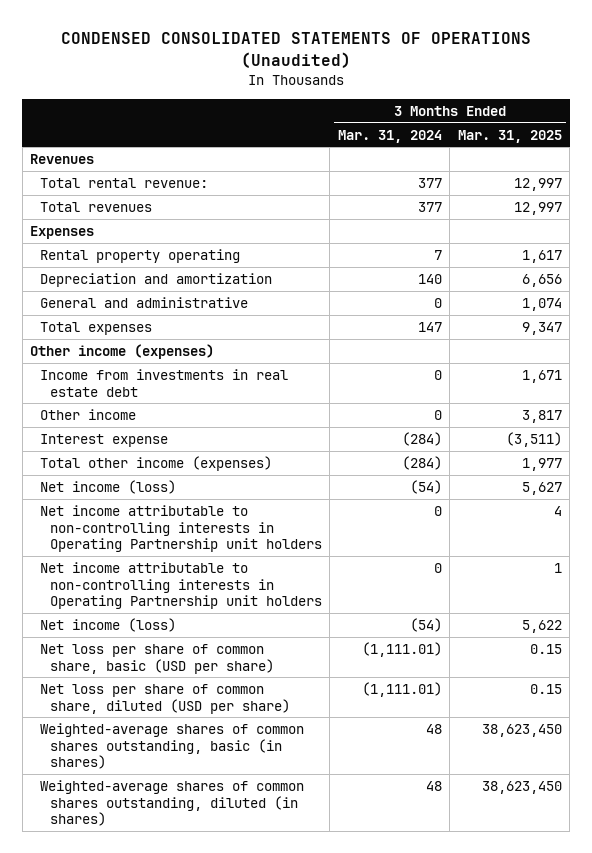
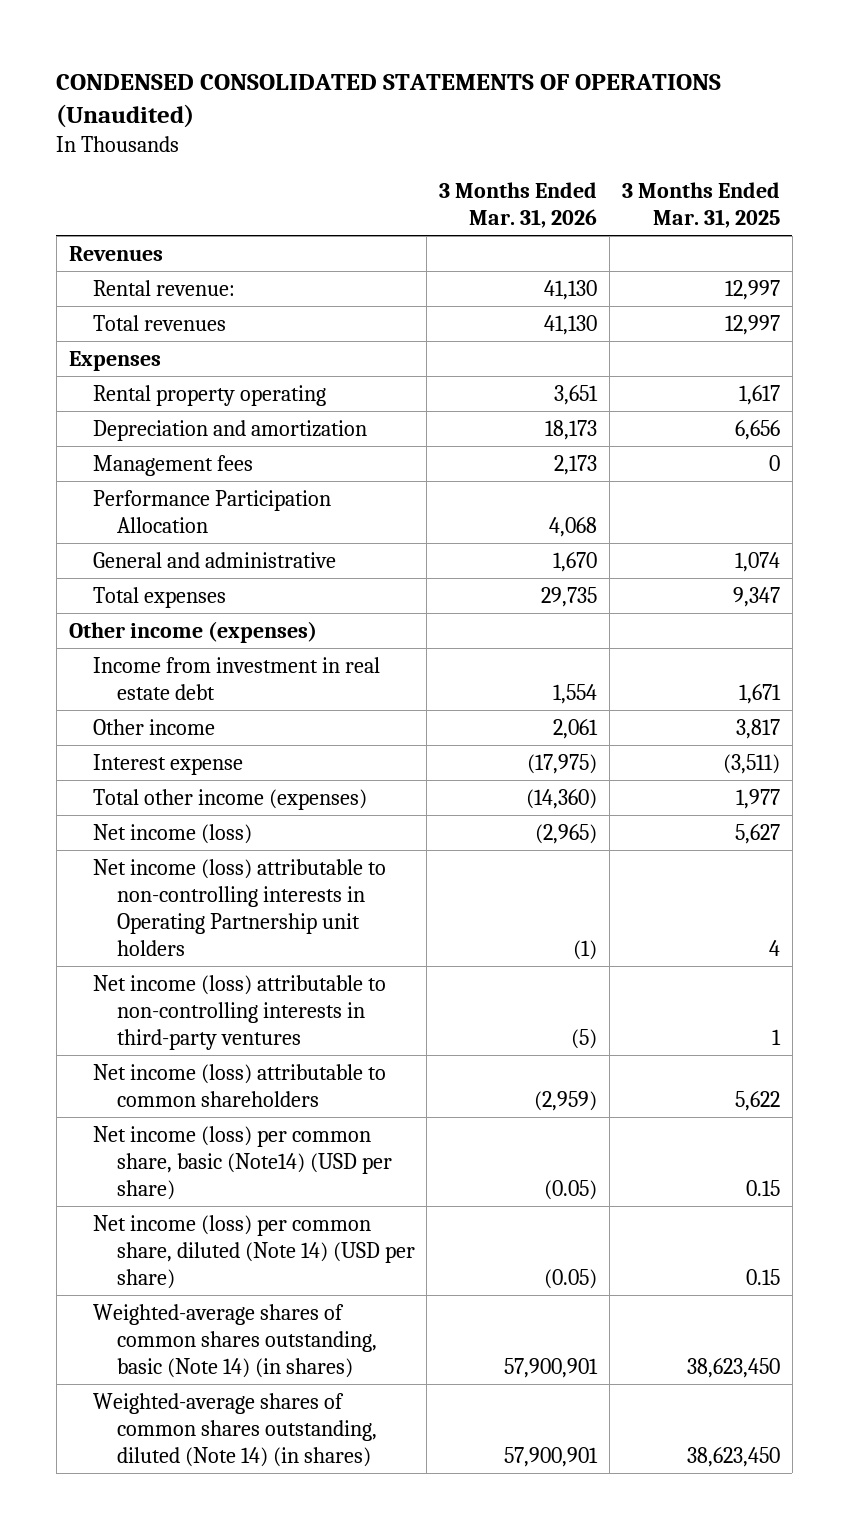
[337,129,442,143] Mar. 31, 2024 -> none
none -> [439,182,598,229] 3 Months Ended Mar. 31, 2026
[40,178,209,189] Total rental revenue: -> [92,279,235,296] Rental revenue:
none -> [92,454,253,476] Management fees
none -> [92,489,331,533] Performance Participation Allocation
[40,369,289,397] Income from investments in real estate debt -> [92,656,380,700] Income from investment in real estate debt
[40,505,322,553] Net income attributable to non-controlling interests in Operating Partnership unit holders -> [92,858,386,956] Net income (loss) attributable to non-controlling interests in Operating Partnership unit holders
[40,562,322,610] Net income attributable to non-controlling interests in Operating Partnership unit holders -> [92,974,386,1050] Net income (loss) attributable to non-controlling interests in third-party ventures
[40,618,177,633] Net income (loss) -> [92,1063,386,1107] Net income (loss) attributable to common shareholders
[40,644,274,674] Net loss per share of common share, basic (USD per share) -> [92,1125,392,1200] Net income (loss) per common share, basic (Note14) (USD per share)
[40,684,290,714] Net loss per share of common share, diluted (USD per share) -> [92,1214,415,1289] Net income (loss) per common share, diluted (Note 14) (USD per share)
[40,723,305,770] Weighted-average shares of common shares outstanding, basic (in shares) -> [92,1303,377,1378] Weighted-average shares of common shares outstanding, basic (Note 14) (in shares)
[40,780,305,827] Weighted-average shares of common shares outstanding, diluted (in shares) -> [92,1392,377,1467] Weighted-average shares of common shares outstanding, diluted (Note 14) (in shares)

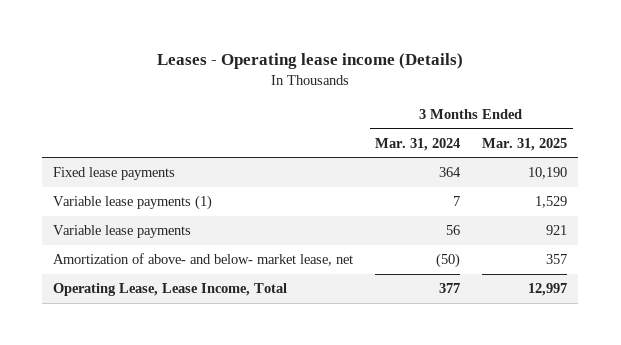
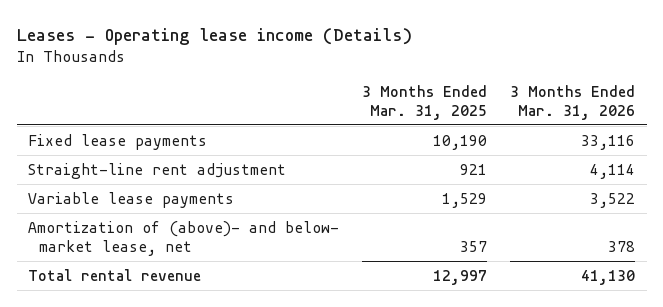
[375,137,461,151] Mar. 31, 2024 -> none
none -> [510,84,636,120] 3 Months Ended Mar. 31, 2026
[53,195,213,211] Variable lease payments (1) -> none
none -> [28,162,287,179] Straight-line rent adjustment
[546,225,568,236] 921 -> [442,192,488,208] 1,529
[53,253,354,267] Amortization of above- and below- market lease, net -> [28,220,340,256] Amortization of (above)- and below- market lease, net
[53,283,288,297] Operating Lease, Lease Income, Total -> [28,268,202,281] Total rental revenue

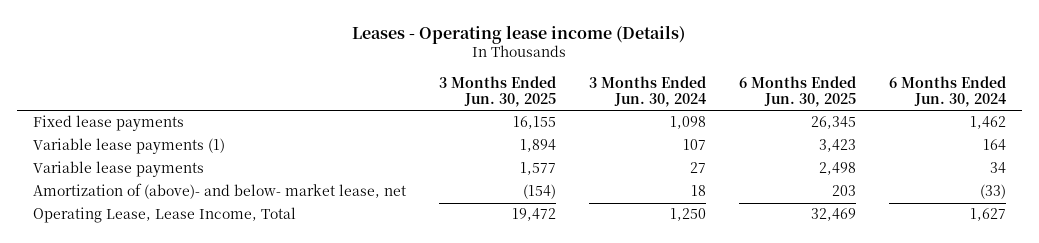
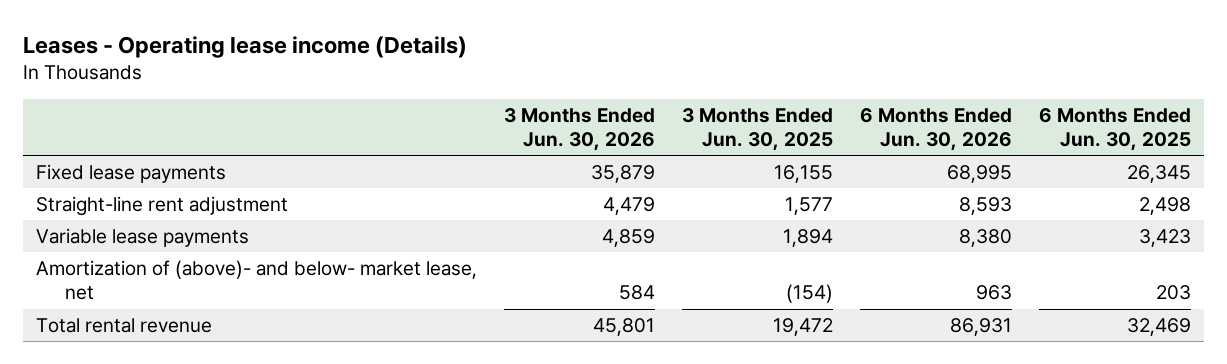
[588,75,706,108] 3 Months Ended Jun. 30, 2024 -> none
[888,75,1006,108] 6 Months Ended Jun. 30, 2024 -> none
none -> [504,108,656,152] 3 Months Ended Jun. 30, 2026
none -> [859,108,1012,152] 6 Months Ended Jun. 30, 2026
[33,138,226,155] Variable lease payments (1) -> none
none -> [36,196,289,217] Straight-line rent adjustment
[520,162,557,176] 1,577 -> [782,229,833,248] 1,894
[818,162,856,176] 2,498 -> [1138,229,1191,248] 3,423
[33,207,297,224] Operating Lease, Lease Income, Total -> [36,318,213,334] Total rental revenue

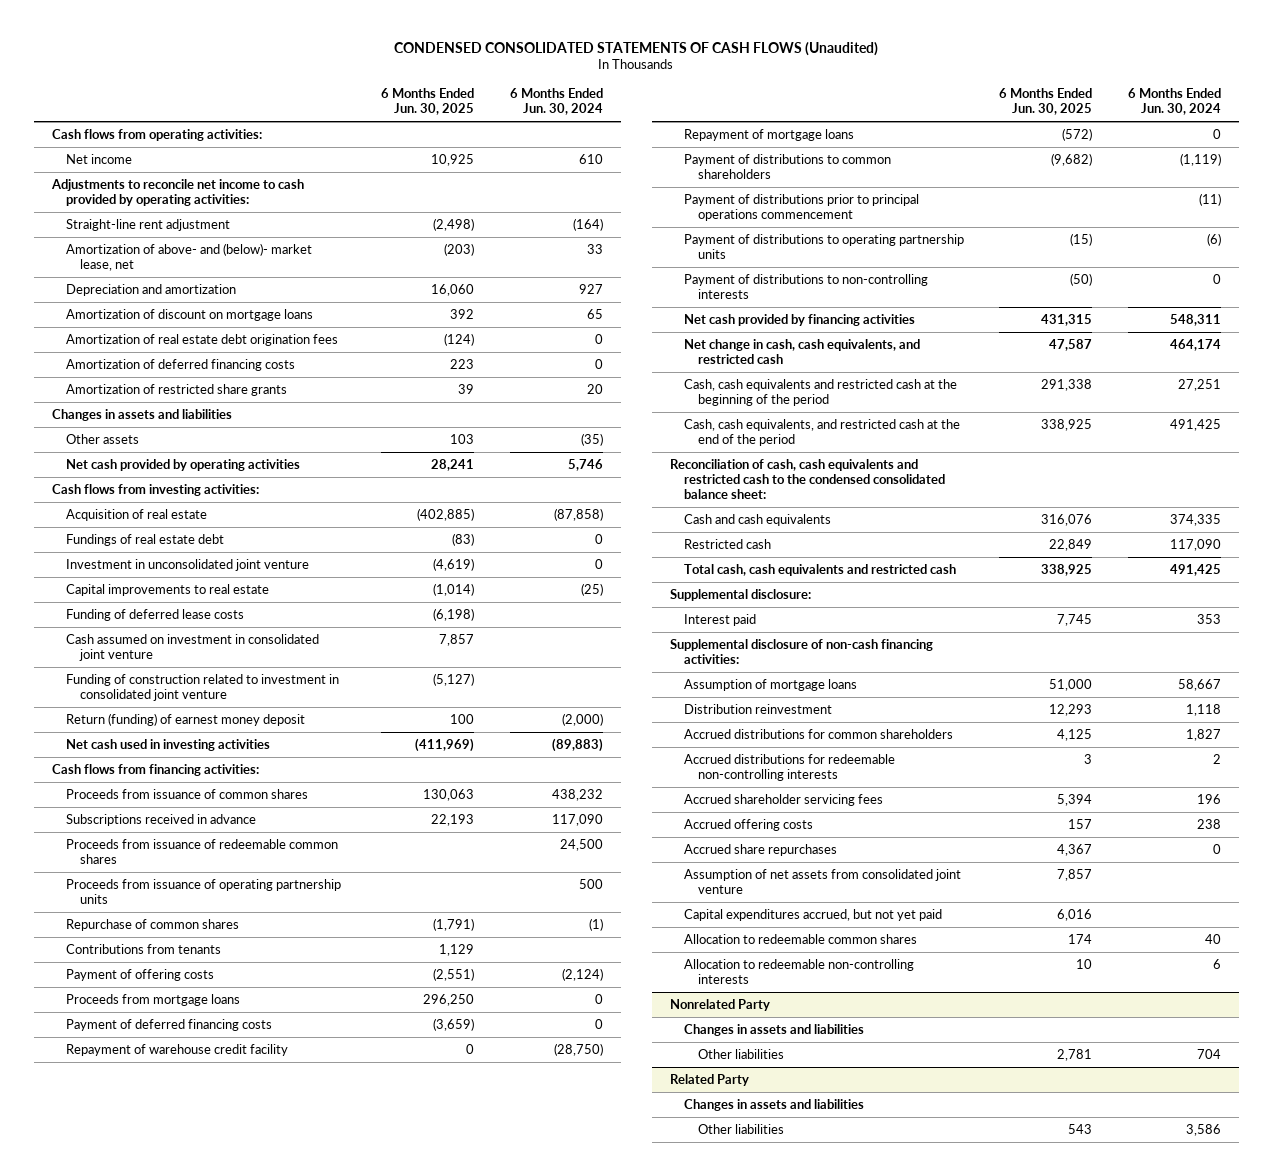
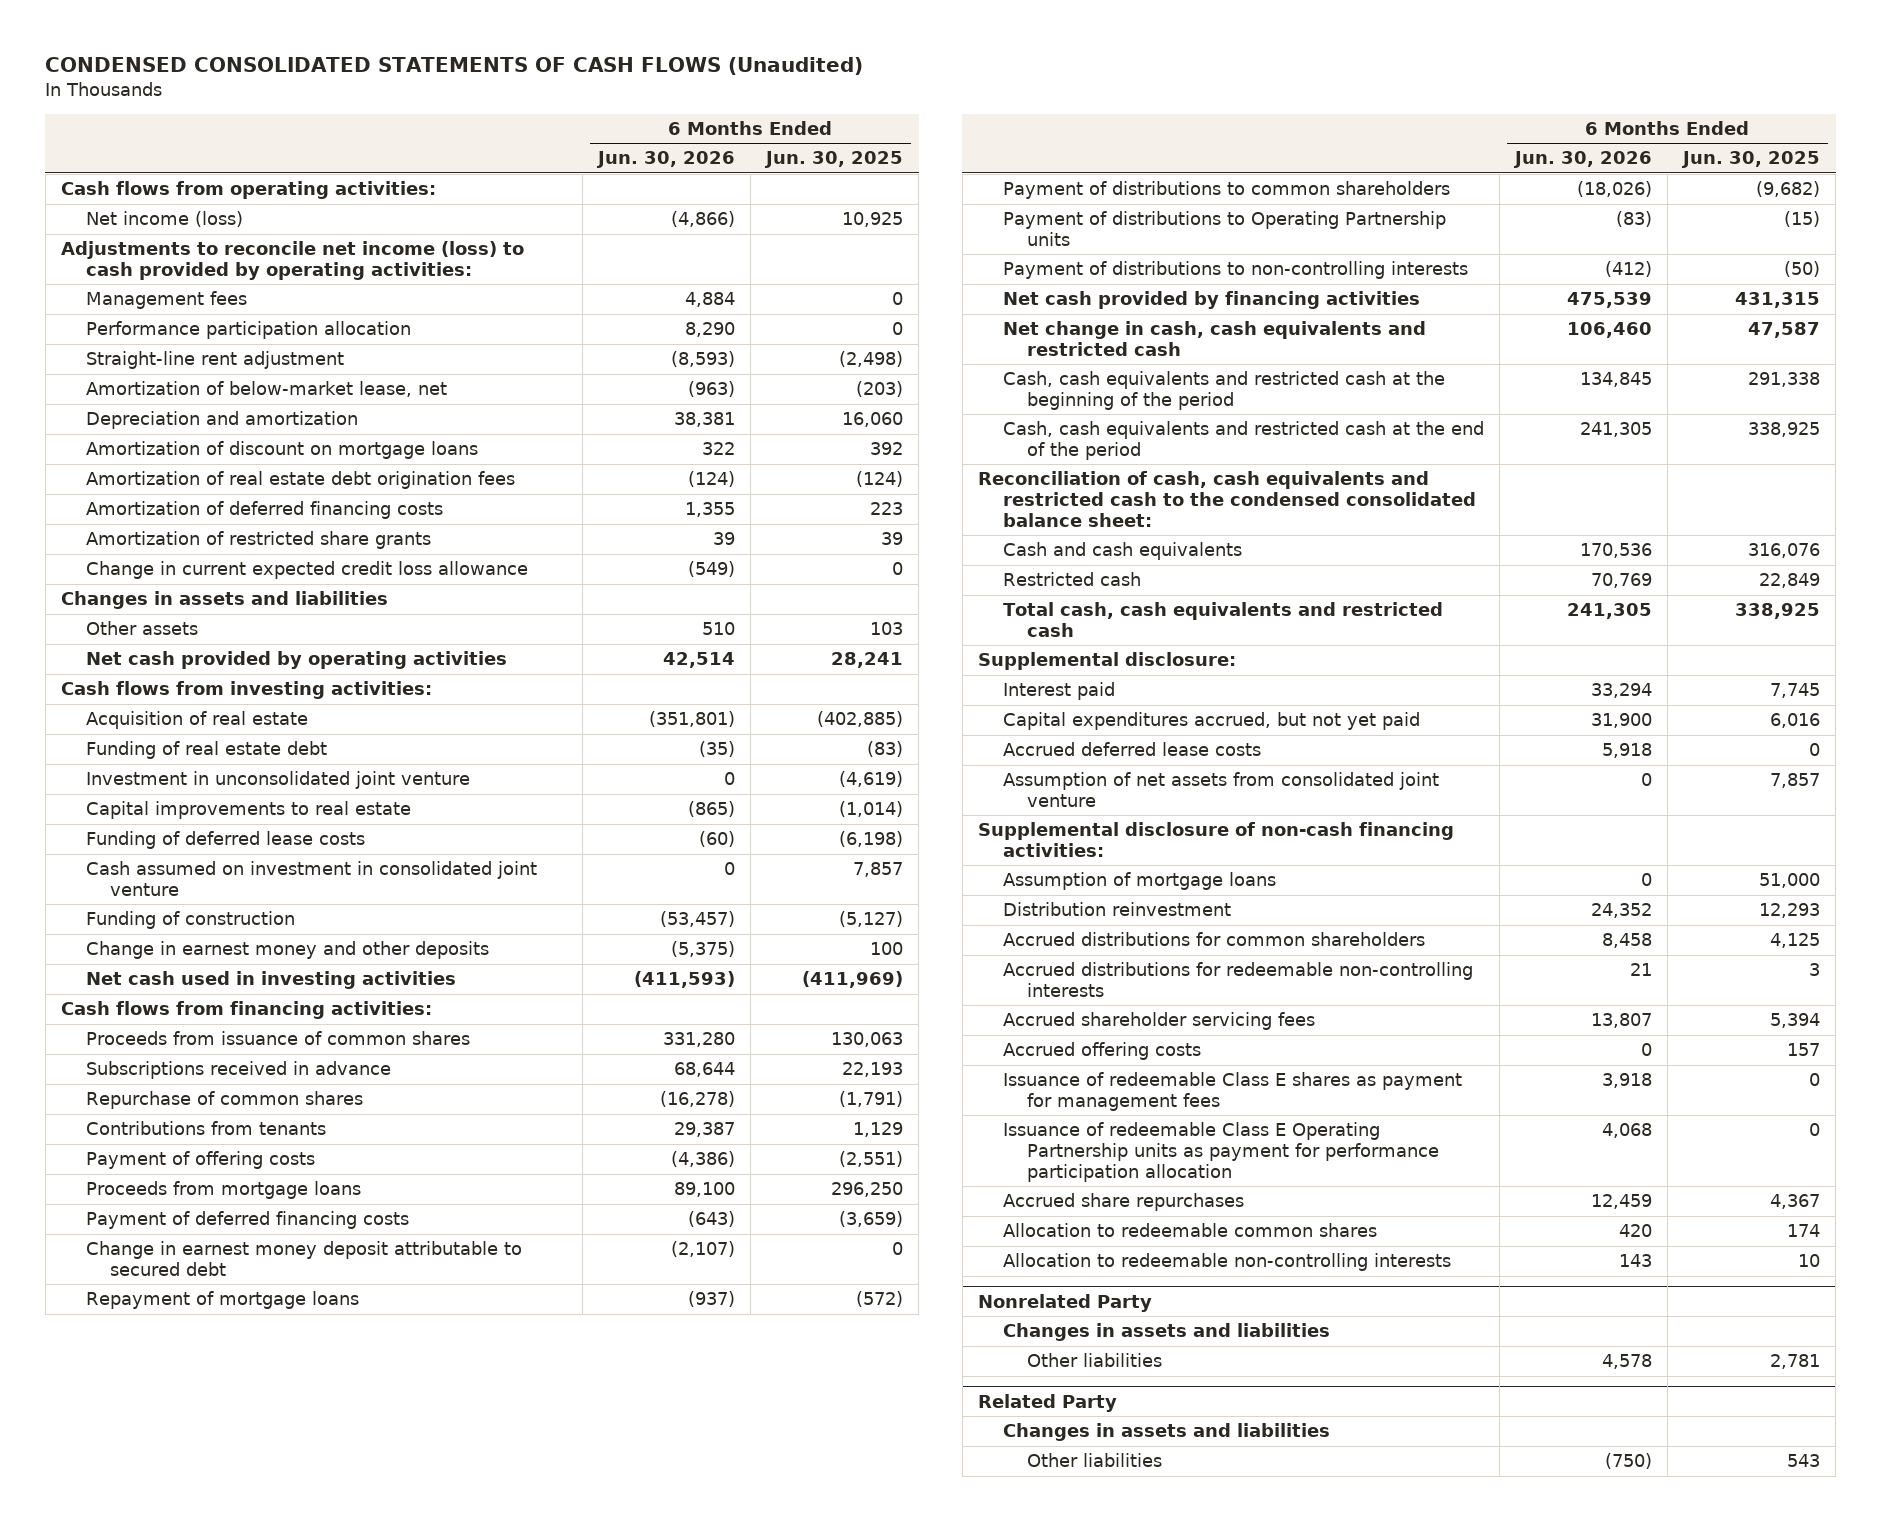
[510,88,604,116] 6 Months Ended Jun. 30, 2024 -> none
none -> [595,151,735,169] Jun. 30, 2026
[65,153,132,164] Net income -> [85,211,243,228] Net income (loss)
[50,178,304,206] Adjustments to reconcile net income to cash provided by operating activities: -> [60,241,524,281] Adjustments to reconcile net income (loss) to cash provided by operating activities:
none -> [85,291,247,310] Management fees
none -> [85,321,411,340] Performance participation allocation
[65,242,312,271] Amortization of above- and (below)- market lease, net -> [85,381,447,398] Amortization of below-market lease, net
none -> [85,561,528,580] Change in current expected credit loss allowance
[65,533,224,546] Fundings of real estate debt -> [85,741,327,760] Funding of real estate debt
[65,673,339,701] Funding of construction related to investment in consolidated joint venture -> [85,911,295,930] Funding of construction
[65,712,305,726] Return (funding) of earnest money deposit -> [85,941,489,960] Change in earnest money and other deposits
[65,838,338,864] Proceeds from issuance of redeemable common shares -> none
[65,878,341,904] Proceeds from issuance of operating partnership units -> none
[65,1043,288,1056] Repayment of warehouse credit facility -> none
none -> [85,1241,522,1277] Change in earnest money deposit attributable to secured debt
[683,193,919,221] Payment of distributions prior to principal operations commencement -> none
[683,233,964,259] Payment of distributions to operating partnership units -> [1002,211,1446,247] Payment of distributions to Operating Partnership units
[683,338,920,364] Net change in cash, cash equivalents, and restricted cash -> [1002,321,1426,357] Net change in cash, cash equivalents and restricted cash
[683,418,960,446] Cash, cash equivalents, and restricted cash at the end of the period -> [1002,421,1484,461] Cash, cash equivalents and restricted cash at the end of the period
[683,908,942,921] Capital expenditures accrued, but not yet paid -> [1002,712,1420,731] Capital expenditures accrued, but not yet paid
none -> [1002,742,1261,757] Accrued deferred lease costs
[683,868,961,894] Assumption of net assets from consolidated joint venture -> [1002,772,1439,808] Assumption of net assets from consolidated joint venture
none -> [1002,1072,1462,1112] Issuance of redeemable Class E shares as payment for management fees
none -> [1002,1122,1440,1182] Issuance of redeemable Class E Operating Partnership units as payment for performance participation allocation

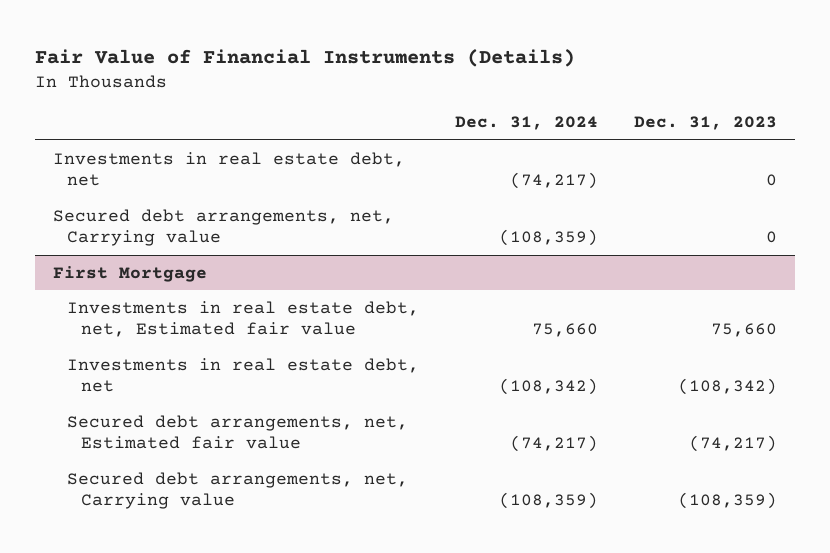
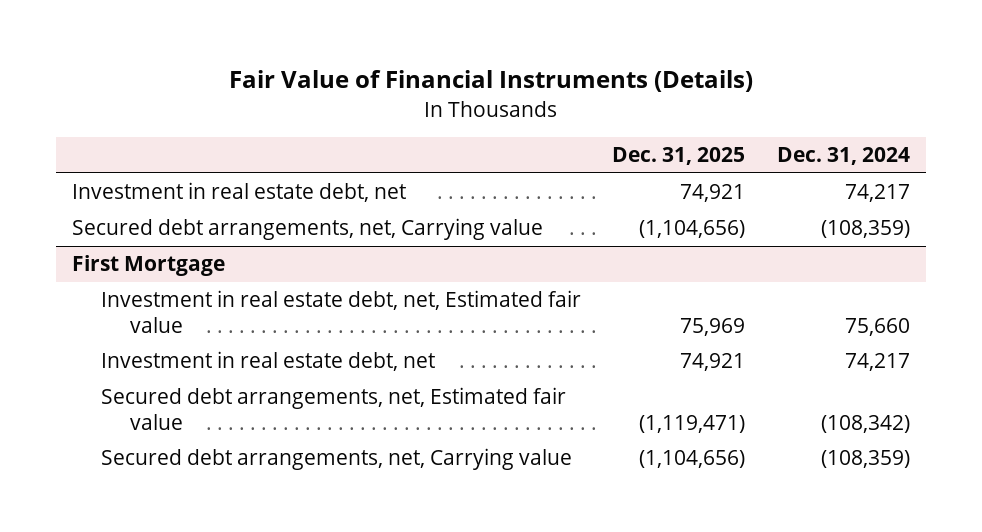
[634,116,778,131] Dec. 31, 2023 -> none
none -> [612,147,746,166] Dec. 31, 2025
[52,151,405,187] Investments in real estate debt, net -> [71,182,406,203] Investment in real estate debt, net
[510,172,599,190] (74,217) -> [844,184,910,203] 74,217
[66,300,419,338] Investments in real estate debt, net, Estimated fair value -> [100,290,581,333] Investment in real estate debt, net, Estimated fair value
[66,357,419,393] Investments in real estate debt, net -> [100,351,435,372] Investment in real estate debt, net
[499,378,599,396] (108,342) -> [844,353,910,372] 74,217
[510,435,599,453] (74,217) -> [820,414,910,433] (108,342)

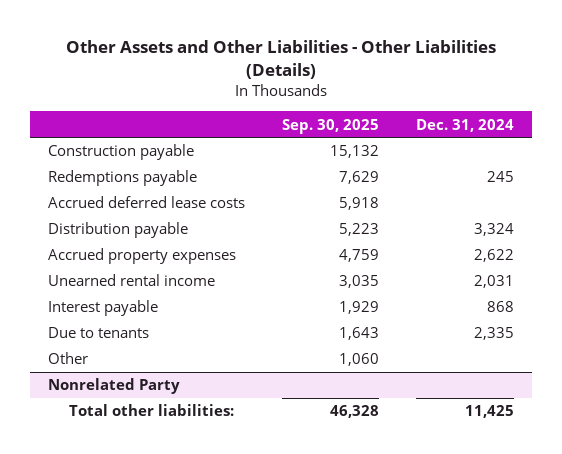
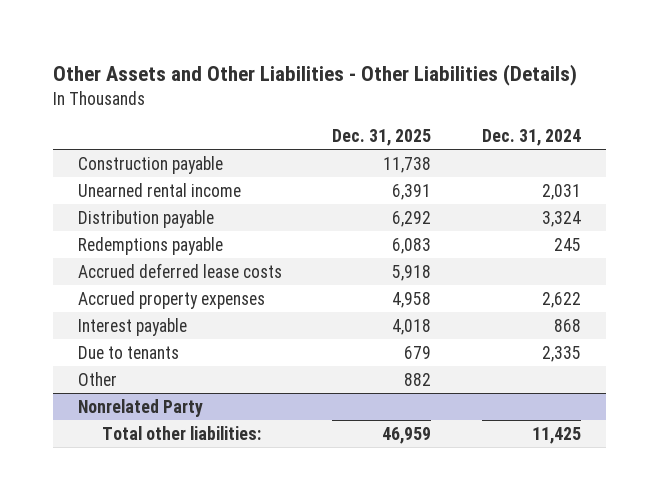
[282,118,380,134] Sep. 30, 2025 -> none
none -> [332,128,432,146] Dec. 31, 2025
[48,274,216,287] Unearned rental income -> [78,182,242,197] Unearned rental income
[48,222,189,239] Distribution payable -> [78,209,215,228] Distribution payable

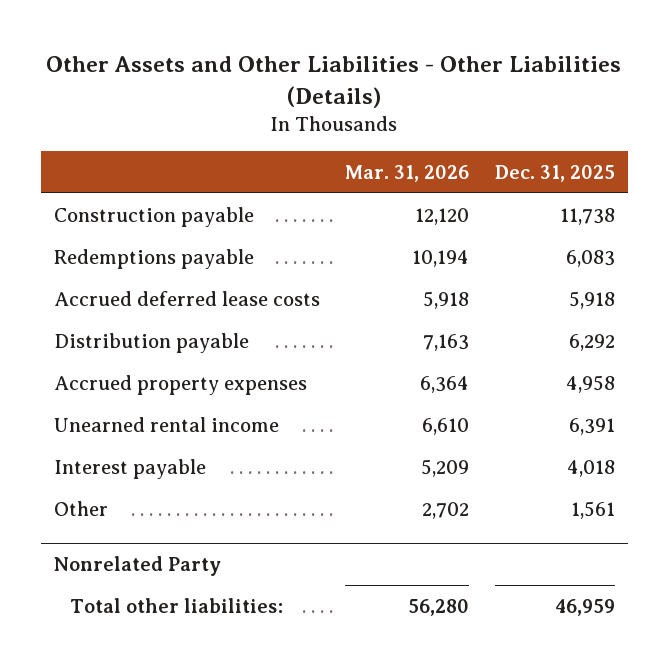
[481,128,581,146] Dec. 31, 2024 -> none
none -> [345,164,470,182] Mar. 31, 2026
[78,209,215,228] Distribution payable -> [53,332,249,353] Distribution payable
[78,182,242,197] Unearned rental income -> [53,416,279,432] Unearned rental income
[78,345,180,359] Due to tenants -> none
[404,372,432,386] 882 -> [570,500,615,519] 1,561

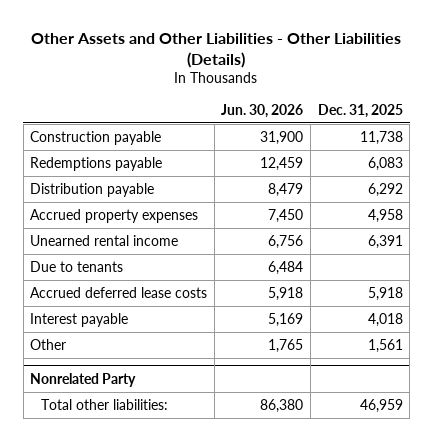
[345,164,470,182] Mar. 31, 2026 -> none
none -> [221,103,304,118] Jun. 30, 2026
none -> [30,260,124,272] Due to tenants
[53,290,320,306] Accrued deferred lease costs -> [30,286,208,298] Accrued deferred lease costs

